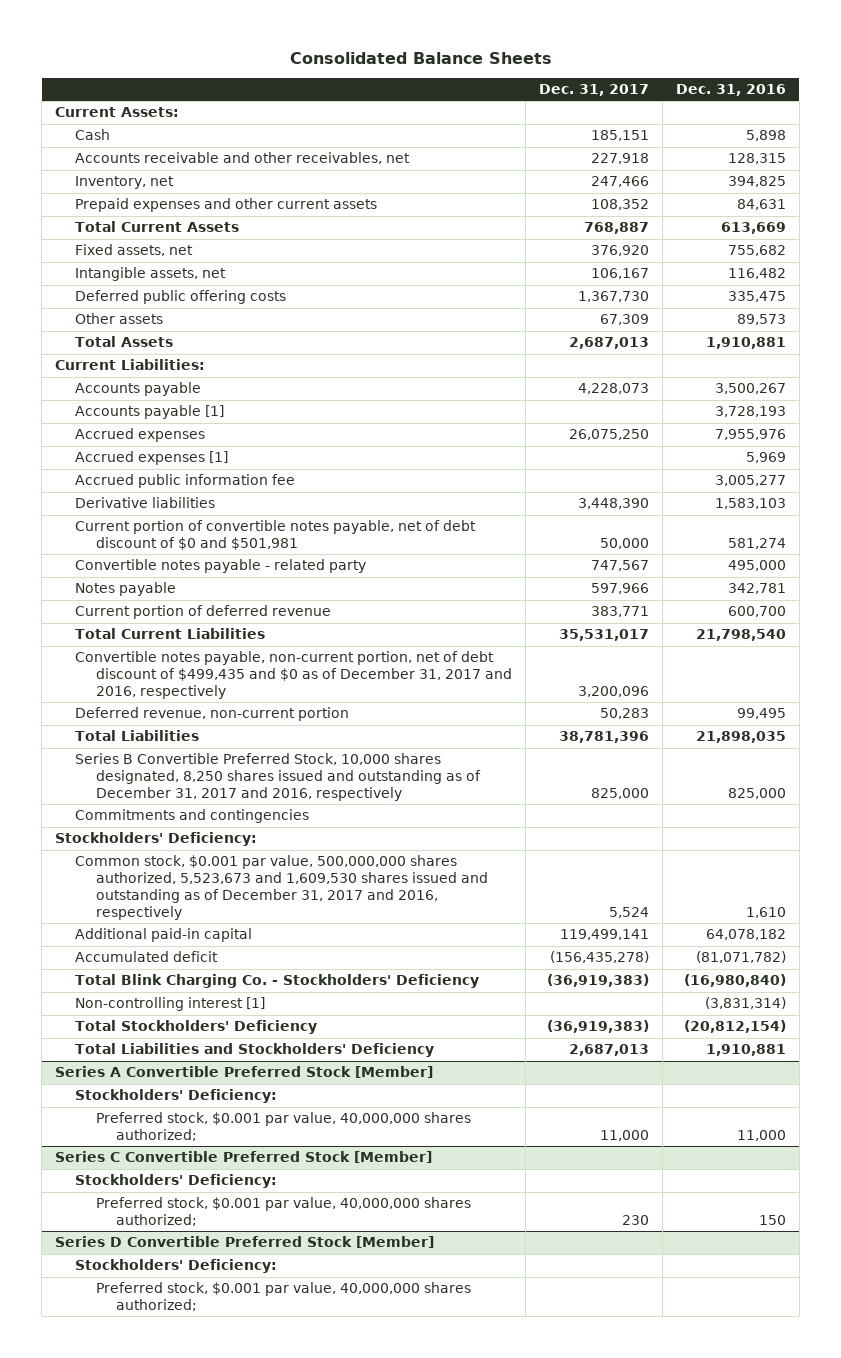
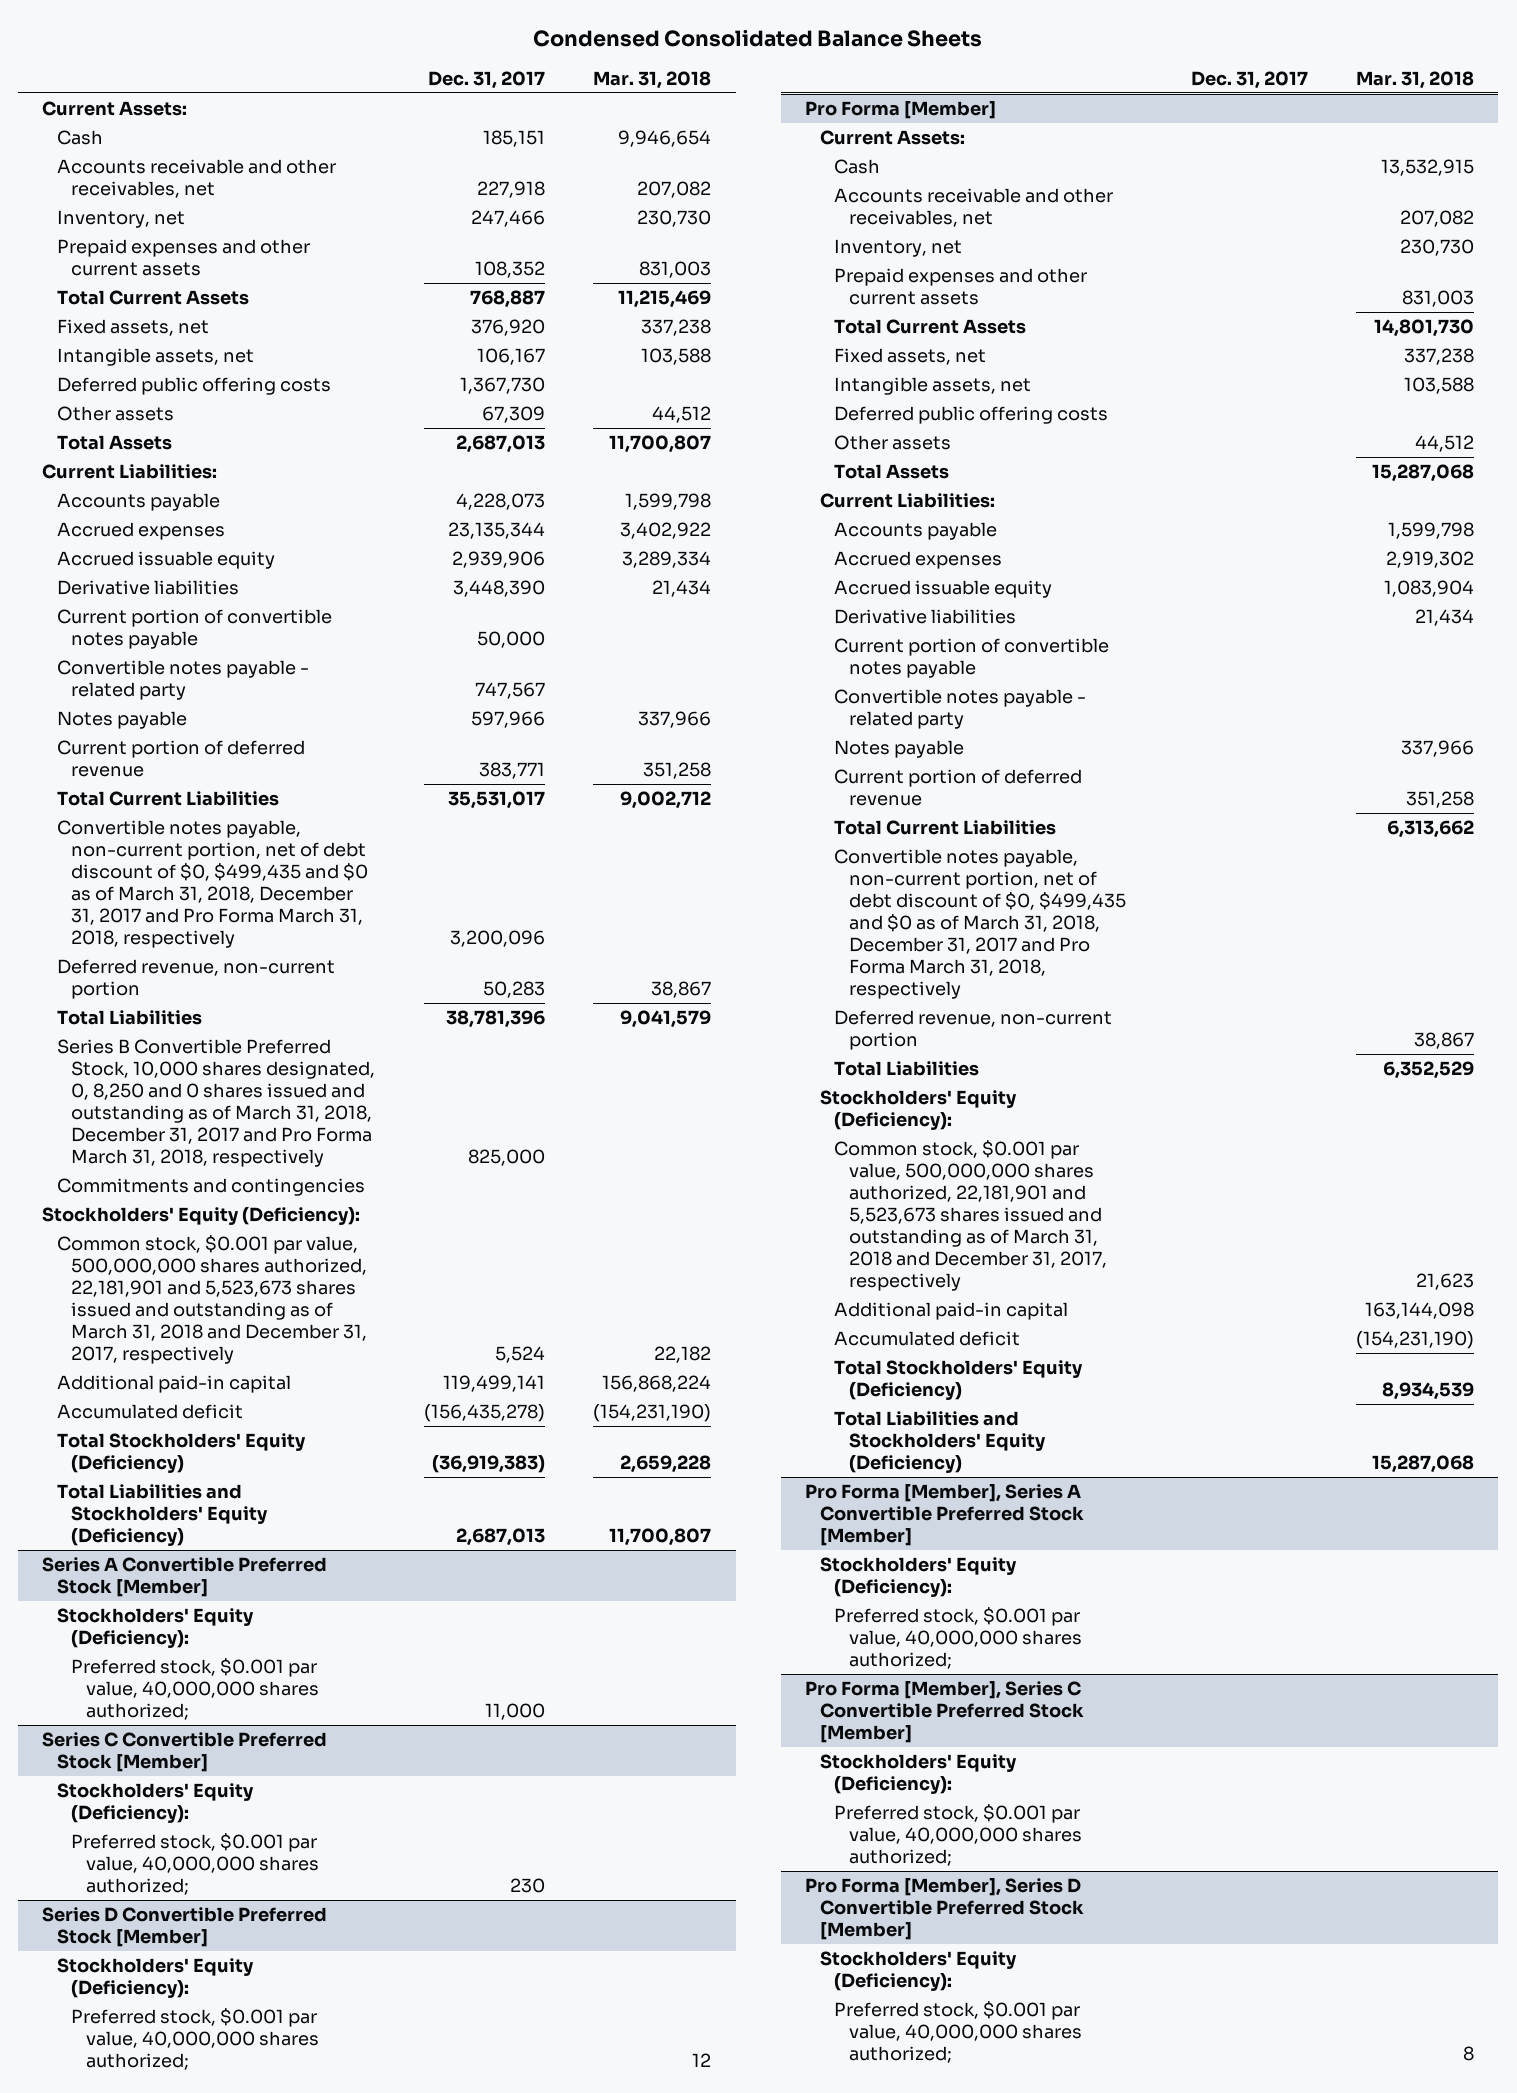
[289,51,552,64] Consolidated Balance Sheets -> [533,29,983,48] Condensed Consolidated Balance Sheets
[675,84,786,97] Dec. 31, 2016 -> none
none -> [593,71,712,90] Mar. 31, 2018
[75,405,225,420] Accounts payable [1] -> none
[75,451,229,466] Accrued expenses [1] -> none
[75,474,296,489] Accrued public information fee -> none
[568,429,649,441] 26,075,250 -> [447,521,545,539] 23,135,344
none -> [56,550,275,569] Accrued issuable equity
[75,520,477,551] Current portion of convertible notes payable, net of debt discount of $0 and $501,981 -> [56,608,332,649] Current portion of convertible notes payable
[75,651,512,699] Convertible notes payable, non-current portion, net of debt discount of $499,435 and $0 as of December 31, 2017 and 2016, respectively -> [56,819,369,949] Convertible notes payable, non-current portion, net of debt discount of $0, $499,435 and $0 as of March 31, 2018, December 31, 2017 and Pro Forma March 31, 2018, respectively
[75,753,481,801] Series B Convertible Preferred Stock, 10,000 shares designated, 8,250 shares issued and outstanding as of December 31, 2017 and 2016, respectively -> [56,1038,376,1168] Series B Convertible Preferred Stock, 10,000 shares designated, 0, 8,250 and 0 shares issued and outstanding as of March 31, 2018, December 31, 2017 and Pro Forma March 31, 2018, respectively
[55,832,258,847] Stockholders' Deficiency: -> [42,1206,361,1225] Stockholders' Equity (Deficiency):
[75,855,488,920] Common stock, $0.001 par value, 500,000,000 shares authorized, 5,523,673 and 1,609,530 shares issued and outstanding as of December 31, 2017 and 2016, respectively -> [56,1234,368,1365] Common stock, $0.001 par value, 500,000,000 shares authorized, 22,181,901 and 5,523,673 shares issued and outstanding as of March 31, 2018 and December 31, 2017, respectively
[75,997,266,1012] Non-controlling interest [1] -> none
[75,1020,318,1035] Total Stockholders' Deficiency -> none
[75,974,480,989] Total Blink Charging Co. - Stockholders' Deficiency -> [56,1432,306,1473] Total Stockholders' Equity (Deficiency)
[75,1043,435,1058] Total Liabilities and Stockholders' Deficiency -> [56,1483,269,1547] Total Liabilities and Stockholders' Equity (Deficiency)
[75,1089,278,1104] Stockholders' Deficiency: -> [56,1607,254,1648] Stockholders' Equity (Deficiency):
[75,1174,278,1189] Stockholders' Deficiency: -> [56,1782,254,1823] Stockholders' Equity (Deficiency):
[75,1259,278,1274] Stockholders' Deficiency: -> [56,1957,254,1998] Stockholders' Equity (Deficiency):
none -> [805,100,997,119] Pro Forma [Member]
none -> [819,129,965,145] Current Assets:
none -> [834,158,881,174] Cash
none -> [834,187,1114,227] Accounts receivable and other receivables, net
none -> [834,238,963,257] Inventory, net
none -> [834,267,1088,305] Prepaid expenses and other current assets
none -> [834,318,1027,334] Total Current Assets
none -> [834,347,987,365] Fixed assets, net
none -> [834,376,1032,395] Intangible assets, net
none -> [834,405,1109,424] Deferred public offering costs
none -> [834,434,952,450] Other assets
none -> [834,463,950,479] Total Assets
none -> [819,492,995,508] Current Liabilities:
none -> [834,521,998,540] Accounts payable
none -> [834,550,1003,569] Accrued expenses
none -> [834,579,1053,598] Accrued issuable equity
none -> [834,608,1017,624] Derivative liabilities
none -> [834,637,1110,678] Current portion of convertible notes payable
none -> [834,688,1087,729] Convertible notes payable - related party
none -> [834,739,965,758] Notes payable
none -> [834,768,1083,806] Current portion of deferred revenue
none -> [834,819,1057,835] Total Current Liabilities
none -> [834,848,1126,1000] Convertible notes payable, non-current portion, net of debt discount of $0, $499,435 and $0 as of March 31, 2018, December 31, 2017 and Pro Forma March 31, 2018, respectively
none -> [834,1009,1113,1050] Deferred revenue, non-current portion
none -> [834,1060,980,1076] Total Liabilities
none -> [819,1089,1017,1130] Stockholders' Equity (Deficiency):
none -> [834,1139,1107,1292] Common stock, $0.001 par value, 500,000,000 shares authorized, 22,181,901 and 5,523,673 shares issued and outstanding as of March 31, 2018 and December 31, 2017, respectively
none -> [834,1301,1069,1320] Additional paid-in capital
none -> [834,1330,1021,1346] Accumulated deficit
none -> [834,1359,1084,1400] Total Stockholders' Equity (Deficiency)
none -> [834,1410,1046,1474] Total Liabilities and Stockholders' Equity (Deficiency)
none -> [805,1483,1084,1547] Pro Forma [Member], Series A Convertible Preferred Stock [Member]
none -> [819,1556,1017,1597] Stockholders' Equity (Deficiency):
none -> [834,1606,1082,1670] Preferred stock, $0.001 par value, 40,000,000 shares authorized;
none -> [805,1680,1084,1744] Pro Forma [Member], Series C Convertible Preferred Stock [Member]
none -> [819,1753,1017,1794] Stockholders' Equity (Deficiency):
none -> [834,1803,1082,1867] Preferred stock, $0.001 par value, 40,000,000 shares authorized;
none -> [805,1877,1084,1941] Pro Forma [Member], Series D Convertible Preferred Stock [Member]
none -> [819,1950,1017,1991] Stockholders' Equity (Deficiency):
none -> [834,2000,1082,2064] Preferred stock, $0.001 par value, 40,000,000 shares authorized;

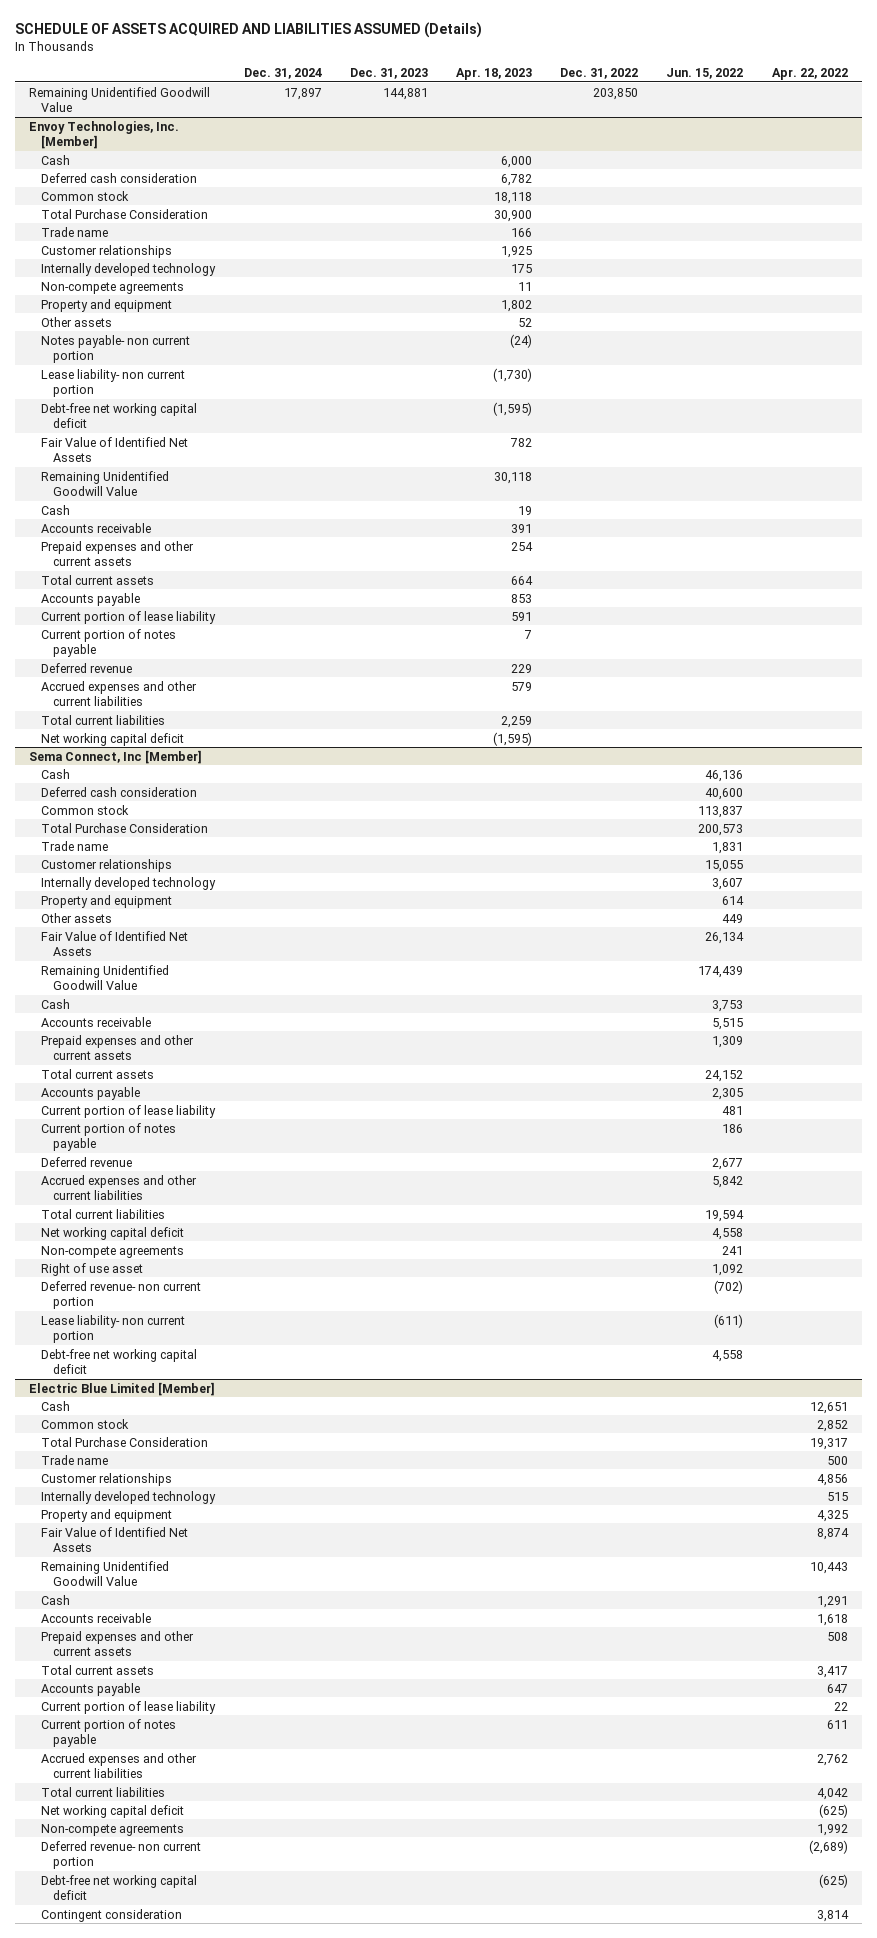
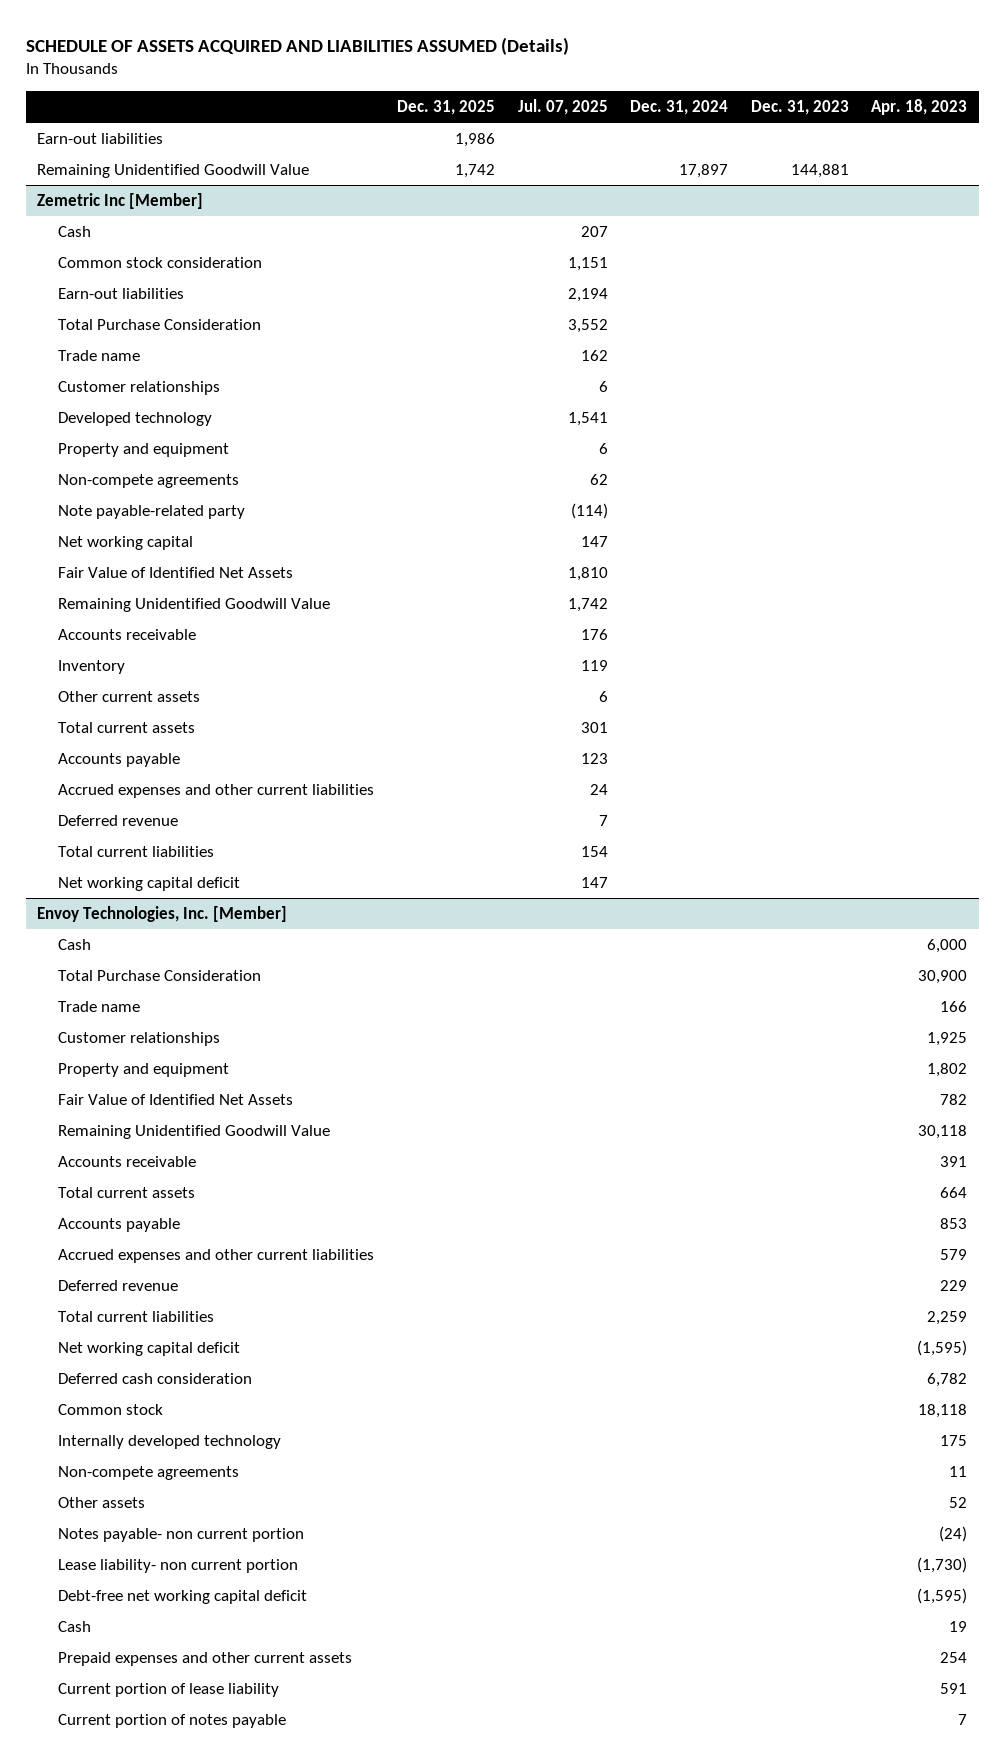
[560,67,639,79] Dec. 31, 2022 -> none
[666,67,744,79] Jun. 15, 2022 -> none
[771,67,848,80] Apr. 22, 2022 -> none
none -> [396,99,495,115] Dec. 31, 2025
none -> [517,98,608,115] Jul. 07, 2025
none -> [37,133,164,145] Earn-out liabilities
none -> [37,193,204,210] Zemetric Inc [Member]
none -> [58,226,92,238] Cash
none -> [58,257,263,269] Common stock consideration
none -> [58,288,185,300] Earn-out liabilities
none -> [58,319,262,331] Total Purchase Consideration
none -> [58,350,141,362] Trade name
none -> [58,381,221,396] Customer relationships
none -> [58,412,213,427] Developed technology
none -> [58,443,230,458] Property and equipment
none -> [58,474,240,489] Non-compete agreements
none -> [58,505,246,520] Note payable-related party
none -> [58,536,194,551] Net working capital
none -> [58,567,294,579] Fair Value of Identified Net Assets
none -> [58,598,331,613] Remaining Unidentified Goodwill Value
none -> [58,629,197,641] Accounts receivable
none -> [58,660,126,675] Inventory
none -> [58,691,201,703] Other current assets
none -> [58,722,196,734] Total current assets
none -> [58,753,181,768] Accounts payable
none -> [58,784,375,799] Accrued expenses and other current liabilities
none -> [58,815,179,827] Deferred revenue
none -> [58,846,215,858] Total current liabilities
none -> [58,877,241,892] Net working capital deficit
[41,298,173,312] Property and equipment -> [58,1063,230,1078] Property and equipment
[41,436,189,462] Fair Value of Identified Net Assets -> [58,1094,294,1106] Fair Value of Identified Net Assets
[41,470,170,496] Remaining Unidentified Goodwill Value -> [58,1125,331,1140] Remaining Unidentified Goodwill Value
[41,522,152,533] Accounts receivable -> [58,1156,197,1168] Accounts receivable
[41,574,155,585] Total current assets -> [58,1187,196,1199] Total current assets
[41,592,141,606] Accounts payable -> [58,1218,181,1233] Accounts payable
[41,680,198,706] Accrued expenses and other current liabilities -> [58,1249,375,1264] Accrued expenses and other current liabilities
[41,662,133,673] Deferred revenue -> [58,1280,179,1292] Deferred revenue
[41,714,166,725] Total current liabilities -> [58,1311,215,1323] Total current liabilities
[41,732,185,746] Net working capital deficit -> [58,1342,241,1357] Net working capital deficit
[41,172,198,183] Deferred cash consideration -> [58,1373,253,1385] Deferred cash consideration
[41,190,130,201] Common stock -> [58,1404,164,1416] Common stock
[29,749,203,764] Sema Connect, Inc [Member] -> none
[41,768,71,779] Cash -> none
[41,786,198,797] Deferred cash consideration -> none
[41,804,130,815] Common stock -> none
[41,822,209,833] Total Purchase Consideration -> none
[41,840,109,851] Trade name -> none
[41,858,173,872] Customer relationships -> none
[41,876,217,890] Internally developed technology -> none
[41,894,173,908] Property and equipment -> none
[41,912,113,923] Other assets -> none
[41,930,189,956] Fair Value of Identified Net Assets -> none
[41,964,170,990] Remaining Unidentified Goodwill Value -> none
[41,998,71,1009] Cash -> none
[41,1016,152,1027] Accounts receivable -> none
[41,1034,195,1060] Prepaid expenses and other current assets -> none
[41,1068,155,1079] Total current assets -> none
[41,1086,141,1100] Accounts payable -> none
[41,1104,217,1118] Current portion of lease liability -> none
[41,1122,177,1151] Current portion of notes payable -> none
[41,1156,133,1167] Deferred revenue -> none
[41,1174,198,1200] Accrued expenses and other current liabilities -> none
[41,1208,166,1219] Total current liabilities -> none
[41,1226,185,1240] Net working capital deficit -> none
[41,1245,185,1258] Non-compete agreements -> none
[41,1262,144,1276] Right of use asset -> none
[41,1280,202,1309] Deferred revenue- non current portion -> none
[41,1314,186,1343] Lease liability- non current portion -> none
[41,1348,198,1374] Debt-free net working capital deficit -> none
[29,1381,216,1396] Electric Blue Limited [Member] -> none
[41,1400,71,1411] Cash -> none
[41,1418,130,1429] Common stock -> none
[41,1436,209,1447] Total Purchase Consideration -> none
[41,1454,109,1465] Trade name -> none
[41,1472,173,1486] Customer relationships -> none
[41,1490,217,1504] Internally developed technology -> none
[41,1508,173,1522] Property and equipment -> none
[41,1526,189,1552] Fair Value of Identified Net Assets -> none
[41,1560,170,1586] Remaining Unidentified Goodwill Value -> none
[41,1594,71,1605] Cash -> none
[41,1612,152,1623] Accounts receivable -> none
[41,1630,195,1656] Prepaid expenses and other current assets -> none
[41,1664,155,1675] Total current assets -> none
[41,1682,141,1696] Accounts payable -> none
[41,1700,217,1714] Current portion of lease liability -> none
[41,1718,177,1747] Current portion of notes payable -> none
[41,1752,198,1778] Accrued expenses and other current liabilities -> none
[41,1786,166,1797] Total current liabilities -> none
[41,1804,185,1818] Net working capital deficit -> none
[41,1823,185,1836] Non-compete agreements -> none
[41,1840,202,1869] Deferred revenue- non current portion -> none
[41,1874,198,1900] Debt-free net working capital deficit -> none
[41,1908,183,1922] Contingent consideration -> none

